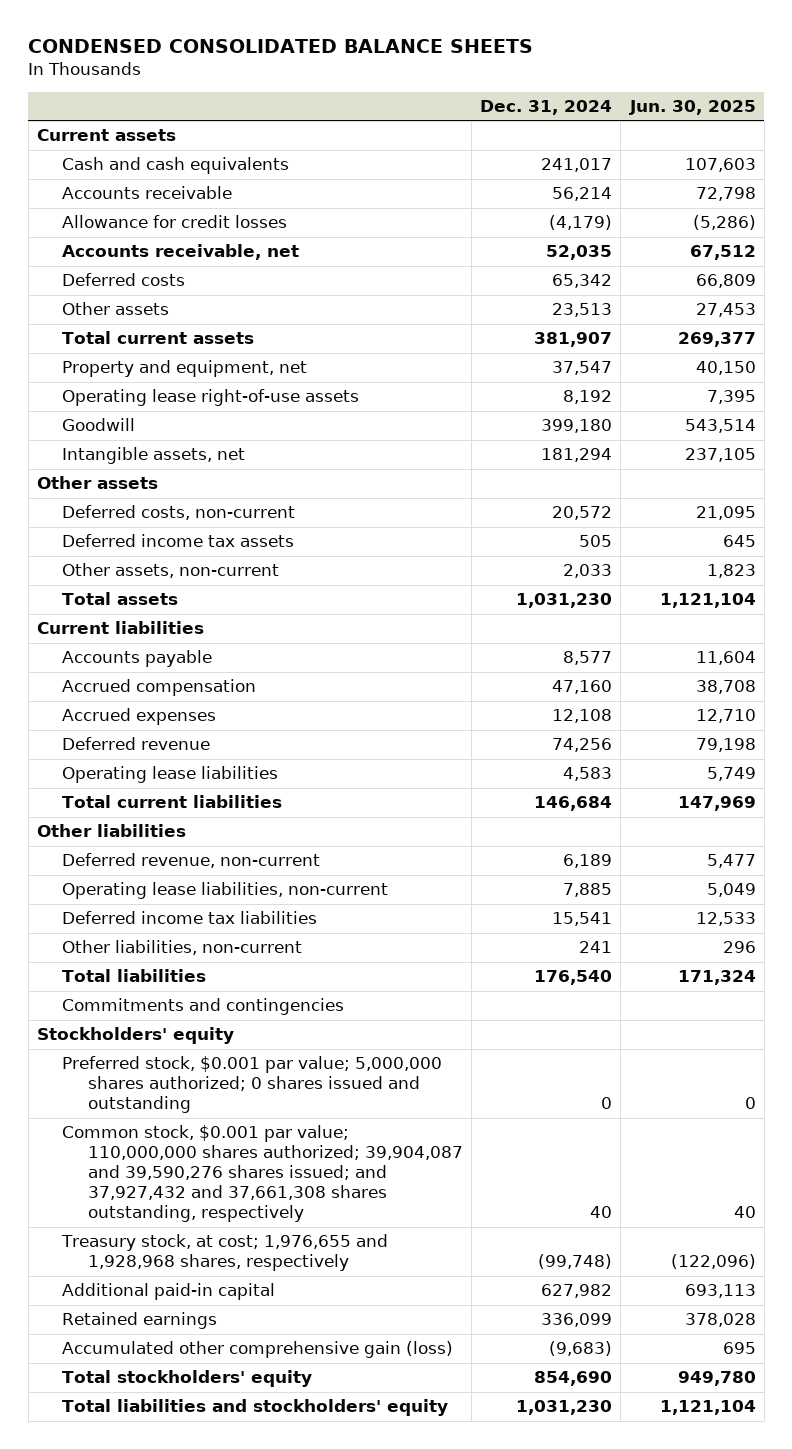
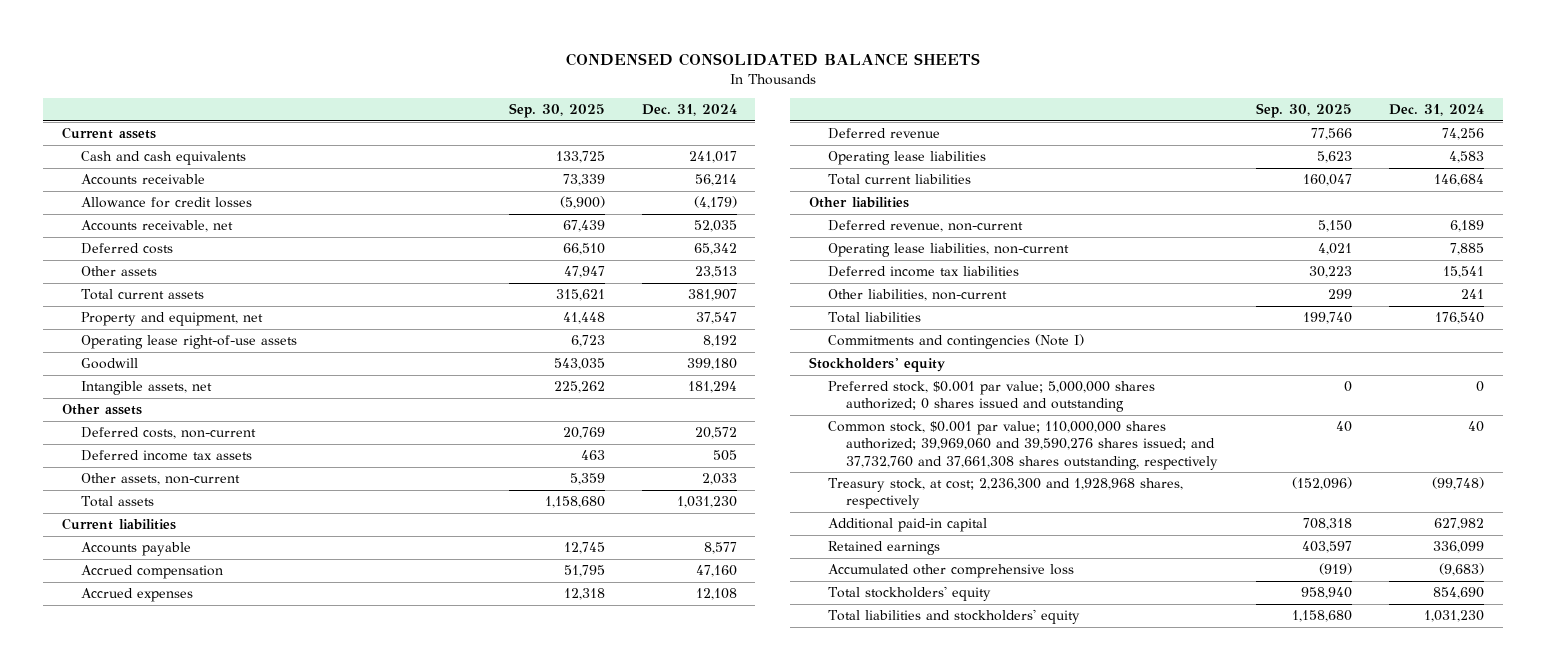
[628,99,756,115] Jun. 30, 2025 -> none
none -> [508,103,605,119] Sep. 30, 2025
[62,998,345,1016] Commitments and contingencies -> [827,334,1084,350] Commitments and contingencies (Note I)
[62,1125,463,1223] Common stock, $0.001 par value; 110,000,000 shares authorized; 39,904,087 and 39,590,276 shares issued; and 37,927,432 and 37,661,308 shares outstanding, respectively -> [827,421,1219,470] Common stock, $0.001 par value; 110,000,000 shares authorized; 39,969,060 and 39,590,276 shares issued; and 37,732,760 and 37,661,308 shares outstanding, respectively
[61,1234,389,1272] Treasury stock, at cost; 1,976,655 and 1,928,968 shares, respectively -> [827,478,1183,510] Treasury stock, at cost; 2,236,300 and 1,928,968 shares, respectively
[62,1341,454,1359] Accumulated other comprehensive gain (loss) -> [827,564,1074,579] Accumulated other comprehensive loss

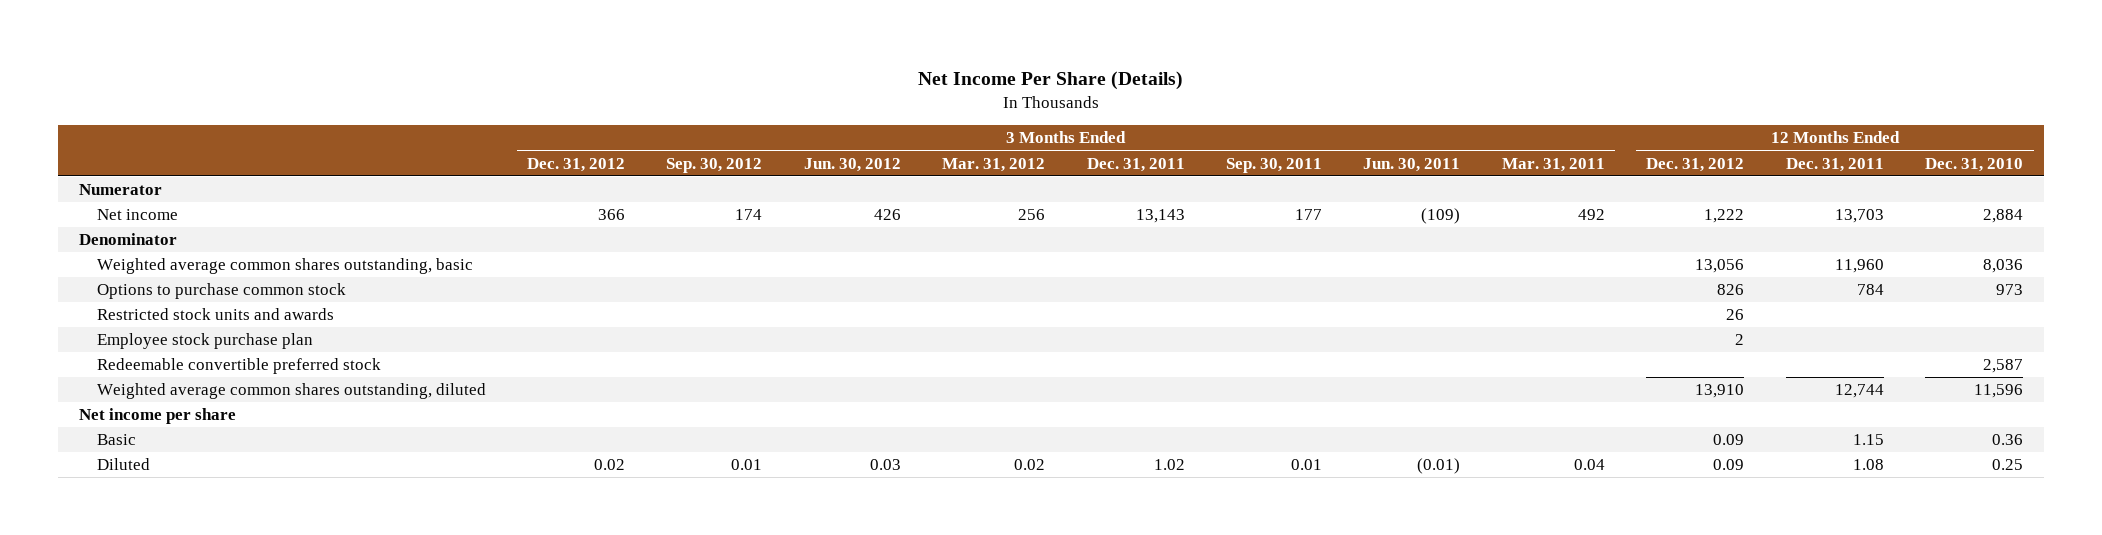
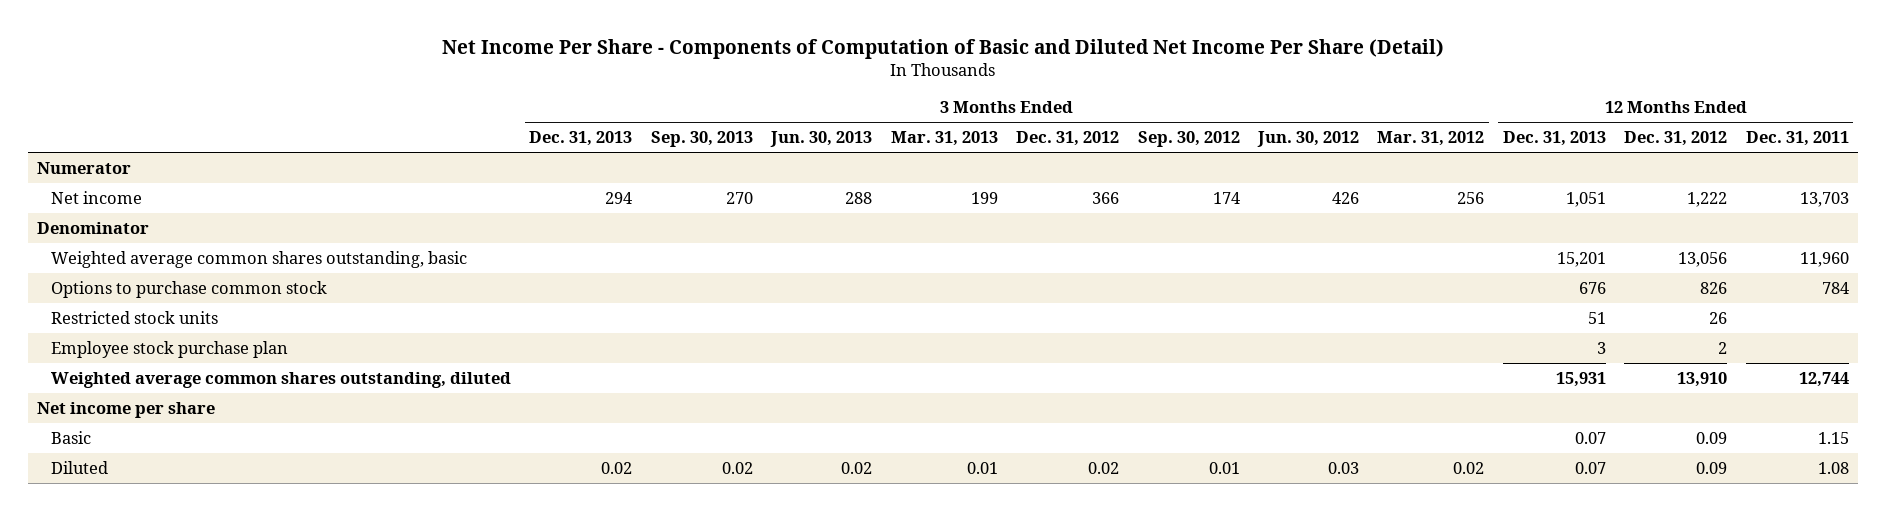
[918,70,1184,90] Net Income Per Share (Details) -> [441,38,1444,59] Net Income Per Share - Components of Computation of Basic and Diluted Net Income Per Share (Detail)
[1086,157,1185,172] Dec. 31, 2011 -> none
[1226,157,1323,173] Sep. 30, 2011 -> none
[1363,157,1461,172] Jun. 30, 2011 -> none
[1501,157,1605,172] Mar. 31, 2011 -> none
[1925,157,2024,172] Dec. 31, 2010 -> none
none -> [529,131,633,147] Dec. 31, 2013
none -> [650,131,753,148] Sep. 30, 2013
none -> [770,131,873,148] Jun. 30, 2013
none -> [890,131,998,147] Mar. 31, 2013
none -> [1502,131,1606,147] Dec. 31, 2013
[96,308,334,321] Restricted stock units and awards -> [50,310,218,324] Restricted stock units
[96,358,381,375] Redeemable convertible preferred stock -> none

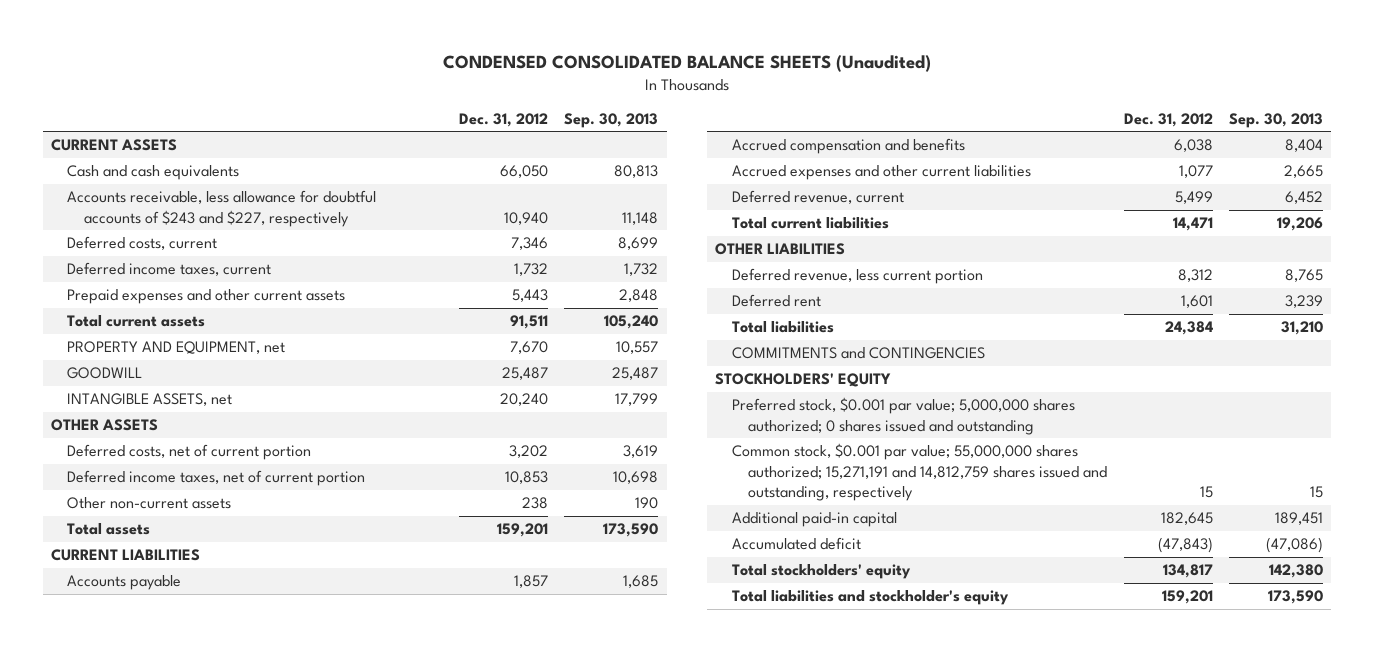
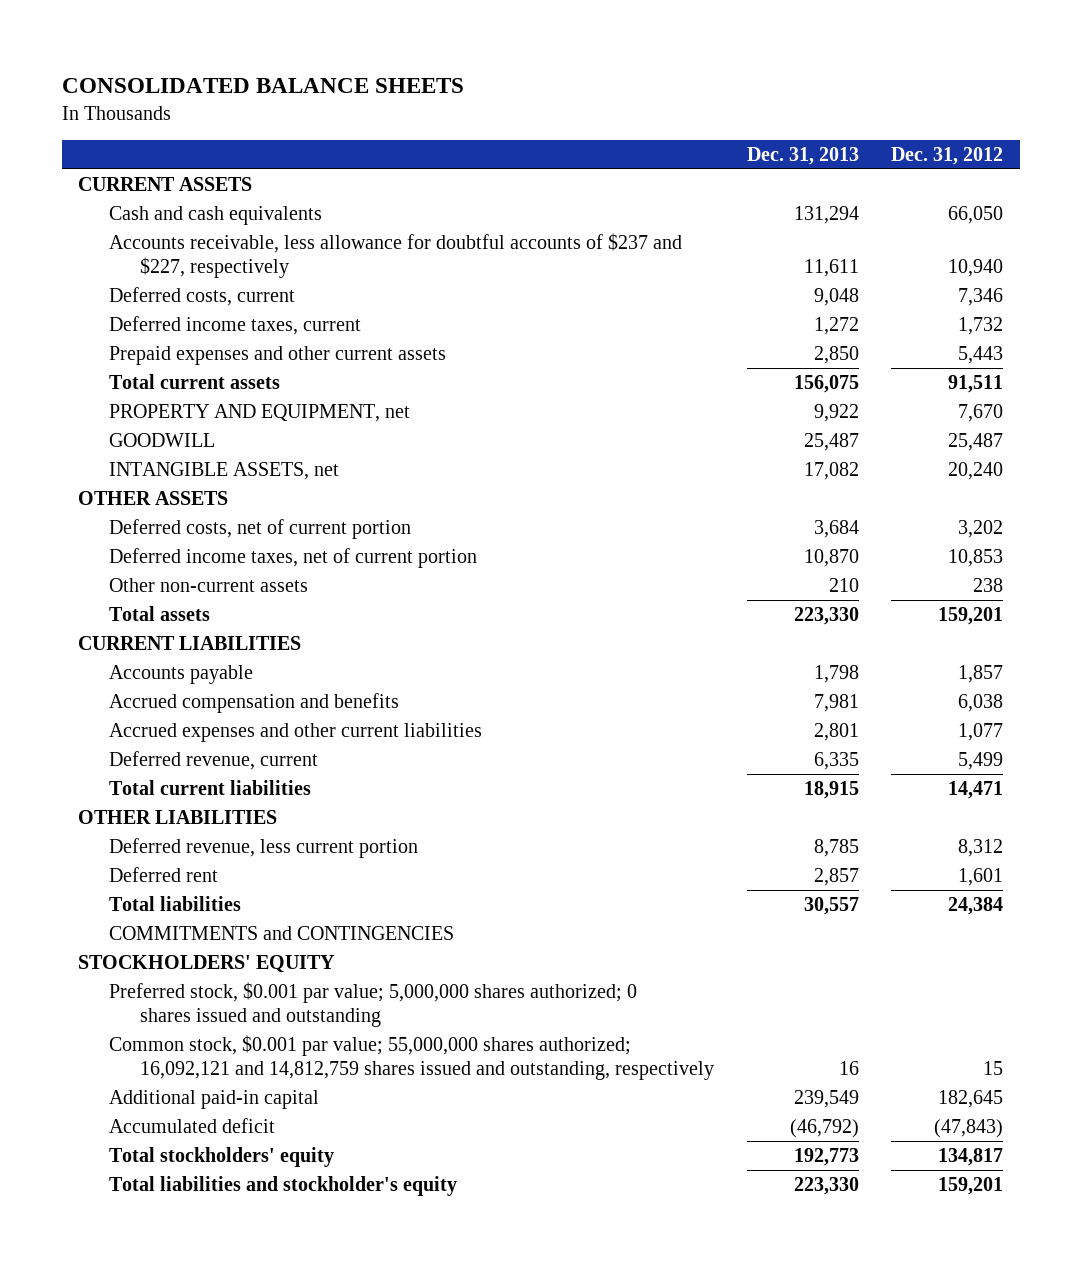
[442,54,931,72] CONDENSED CONSOLIDATED BALANCE SHEETS (Unaudited) -> [61,77,464,93] CONSOLIDATED BALANCE SHEETS
[564,112,659,128] Sep. 30, 2013 -> none
none -> [746,146,859,165] Dec. 31, 2013
[67,190,377,227] Accounts receivable, less allowance for doubtful accounts of $243 and $227, respectively -> [108,233,682,279] Accounts receivable, less allowance for doubtful accounts of $237 and $227, respectively
[731,443,1108,502] Common stock, $0.001 par value; 55,000,000 shares authorized; 15,271,191 and 14,812,759 shares issued and outstanding, respectively -> [108,1035,715,1081] Common stock, $0.001 par value; 55,000,000 shares authorized; 16,092,121 and 14,812,759 shares issued and outstanding, respectively

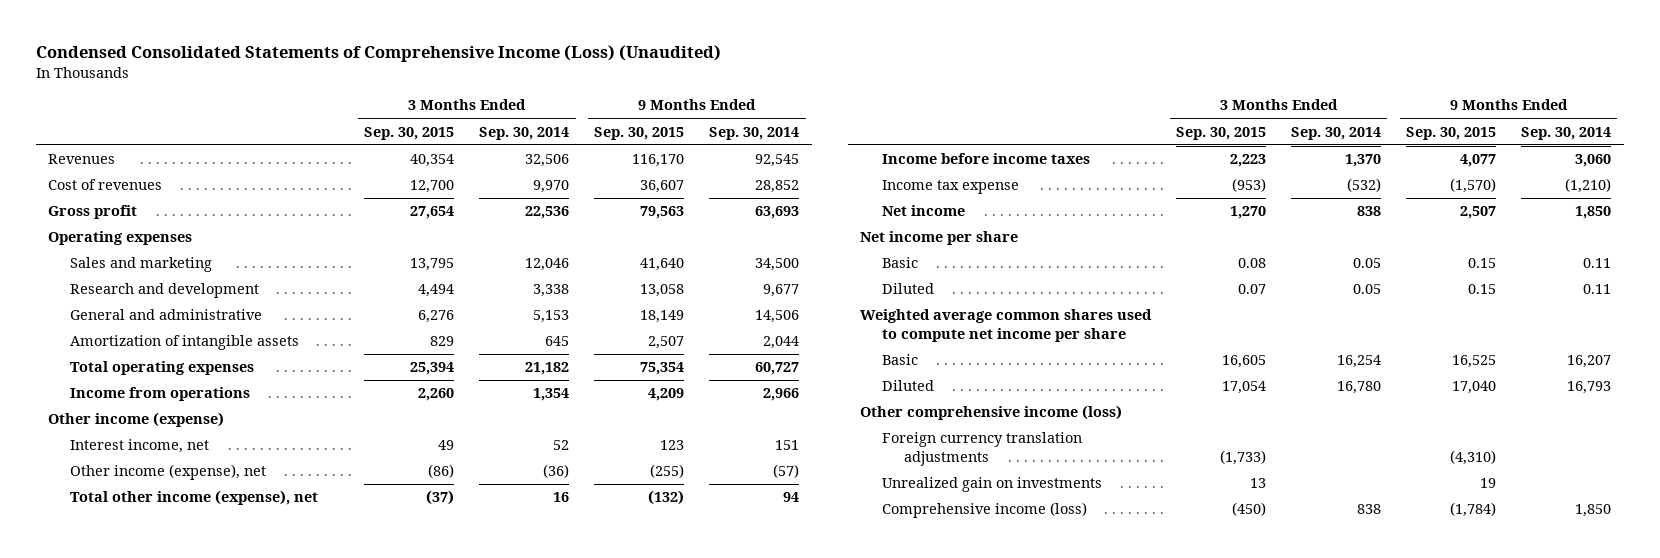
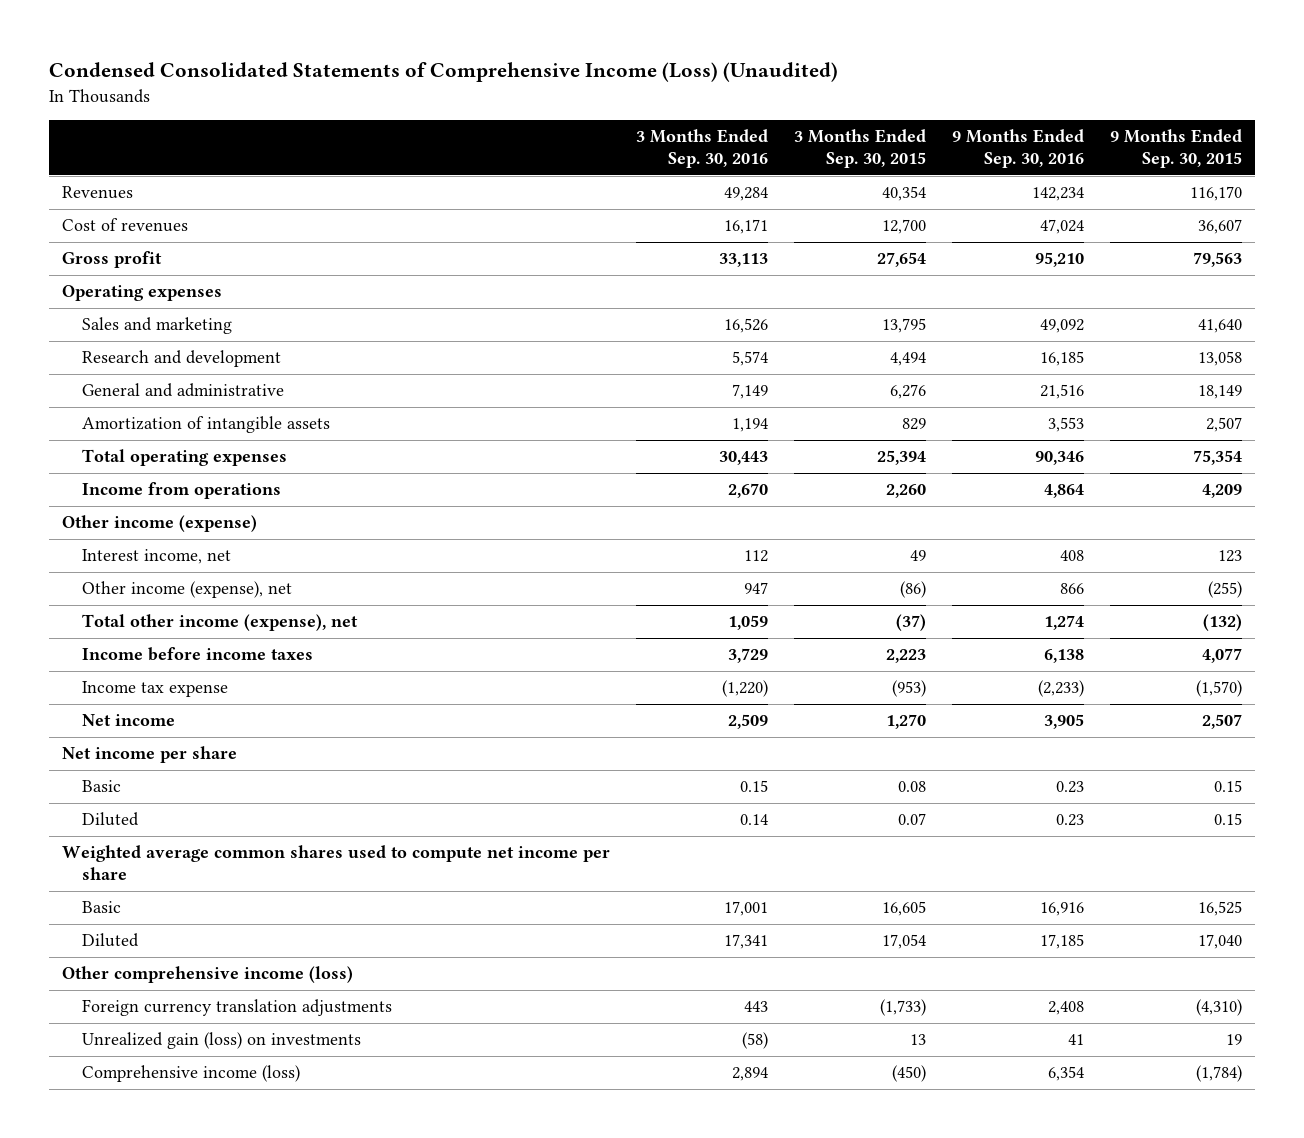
[479,126,570,140] Sep. 30, 2014 -> none
[709,126,800,140] Sep. 30, 2014 -> none
none -> [636,129,769,169] 3 Months Ended Sep. 30, 2016
none -> [951,129,1084,169] 9 Months Ended Sep. 30, 2016
[882,477,1103,493] Unrealized gain on investments -> [81,1032,361,1050] Unrealized gain (loss) on investments

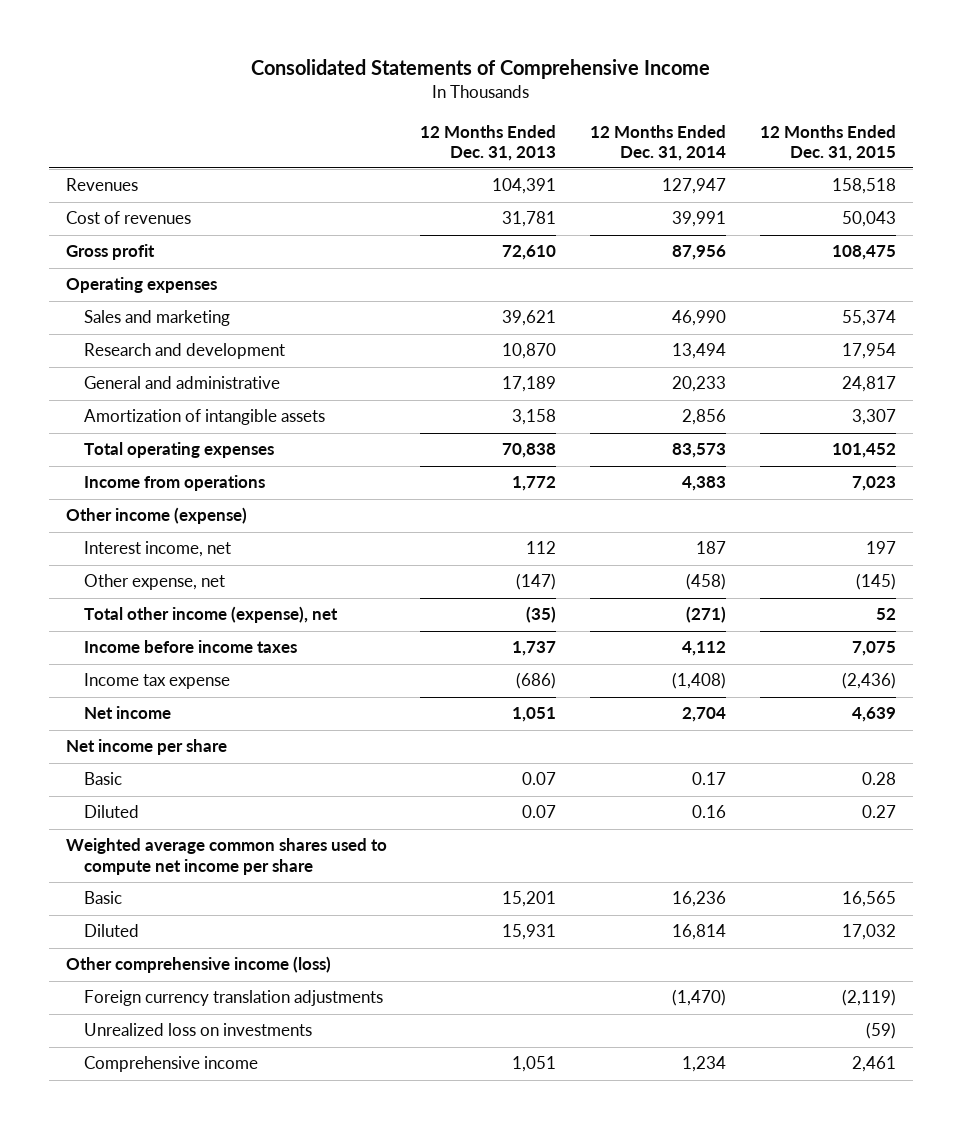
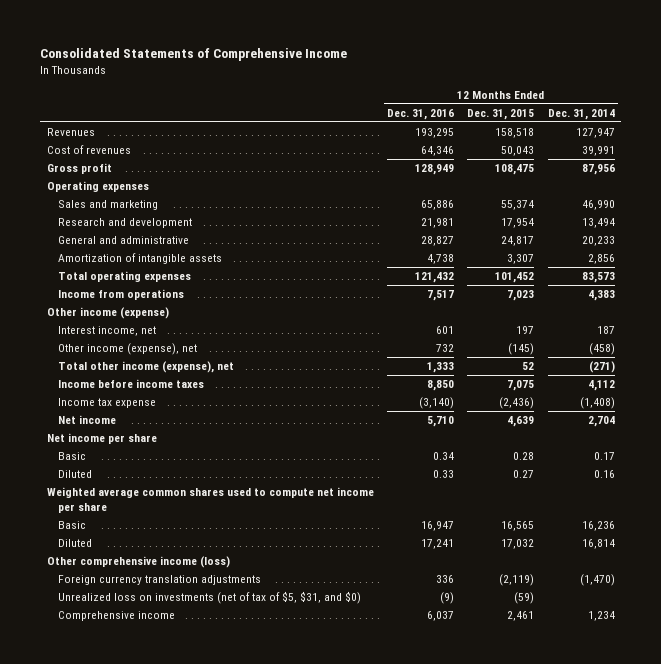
[420,124,557,161] 12 Months Ended Dec. 31, 2013 -> none
none -> [386,108,454,120] Dec. 31, 2016
[83,574,225,591] Other expense, net -> [58,343,198,356] Other income (expense), net
[83,1023,312,1037] Unrealized loss on investments -> [58,591,362,605] Unrealized loss on investments (net of tax of $5, $31, and $0)

